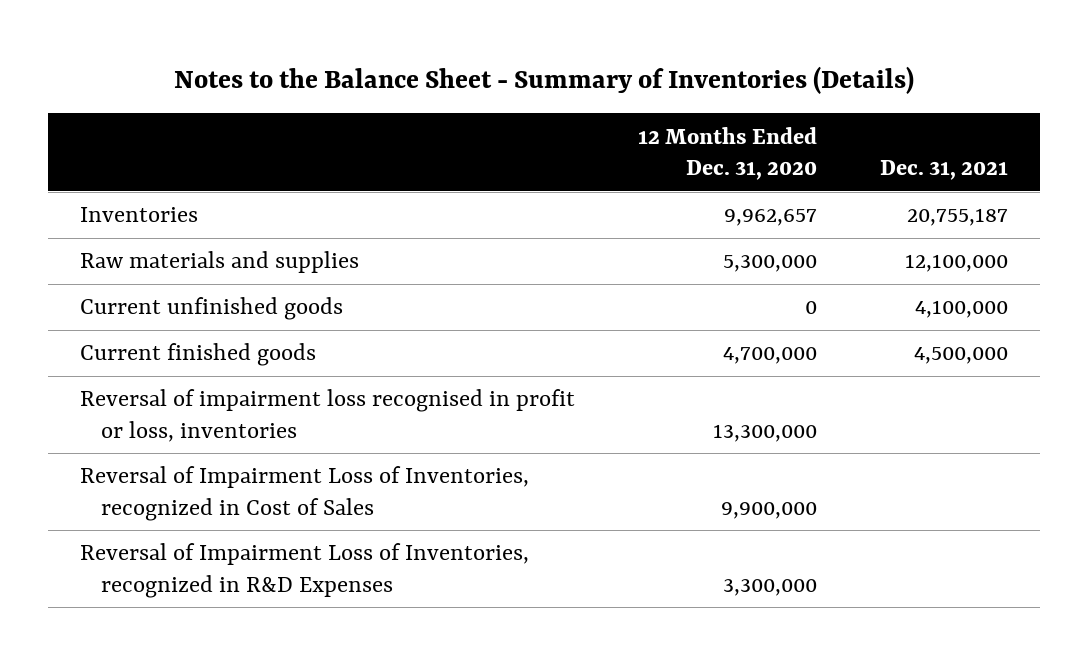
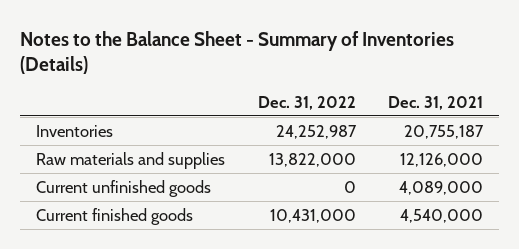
[637,126,817,181] 12 Months Ended Dec. 31, 2020 -> none
none -> [257,95,356,110] Dec. 31, 2022
[79,389,575,442] Reversal of impairment loss recognised in profit or loss, inventories -> none
[79,466,529,521] Reversal of Impairment Loss of Inventories, recognized in Cost of Sales -> none
[79,543,529,598] Reversal of Impairment Loss of Inventories, recognized in R&D Expenses -> none
[905,254,1009,273] 12,100,000 -> [399,152,483,167] 12,126,000
[915,300,1009,319] 4,100,000 -> [398,180,483,195] 4,089,000
[914,347,1009,365] 4,500,000 -> [399,208,483,223] 4,540,000

